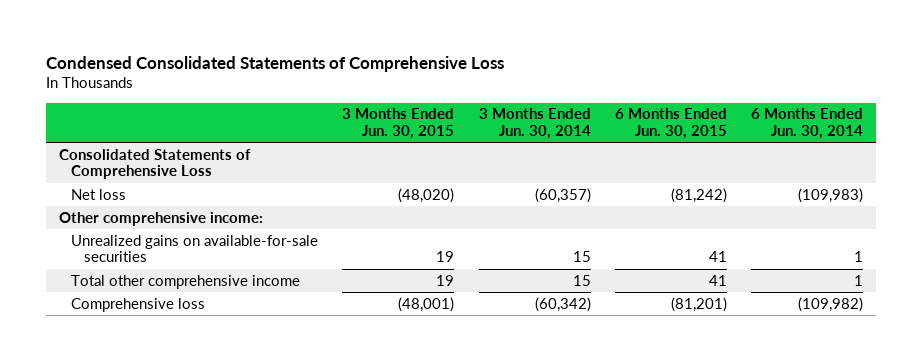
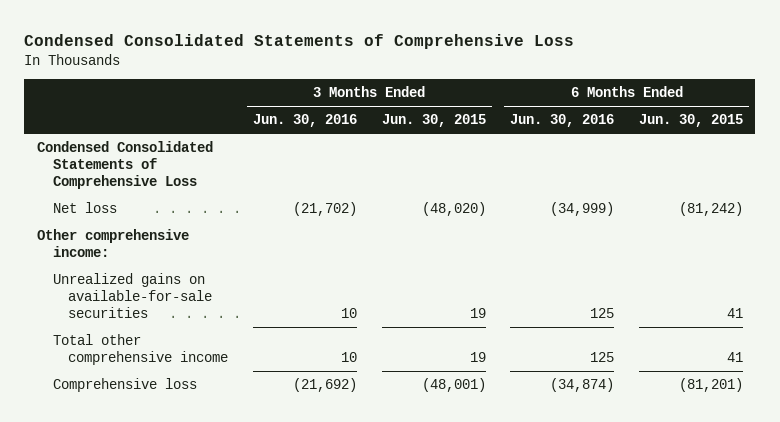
[478,108,591,140] 3 Months Ended Jun. 30, 2014 -> none
[751,108,864,140] 6 Months Ended Jun. 30, 2014 -> none
none -> [253,114,358,128] Jun. 30, 2016
none -> [510,114,615,128] Jun. 30, 2016
[58,148,251,180] Consolidated Statements of Comprehensive Loss -> [36,141,213,189] Condensed Consolidated Statements of Comprehensive Loss

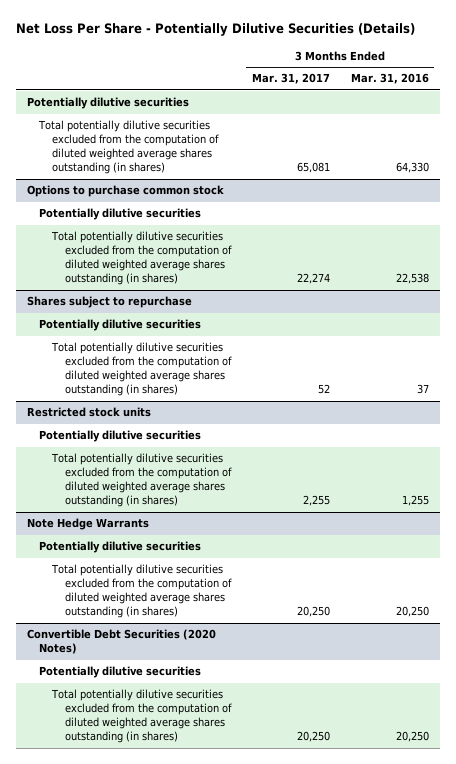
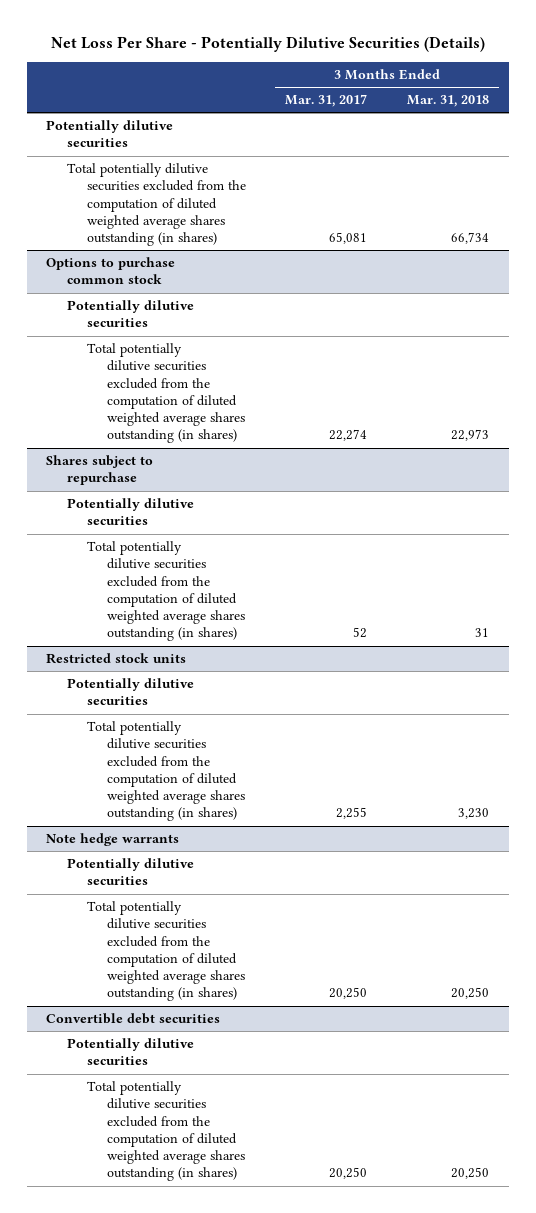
[350,73,429,85] Mar. 31, 2016 -> none
none -> [407,95,490,108] Mar. 31, 2018
[26,518,149,531] Note Hedge Warrants -> [46,833,180,847] Note hedge warrants
[26,629,216,655] Convertible Debt Securities (2020 Notes) -> [46,1013,221,1025] Convertible debt securities

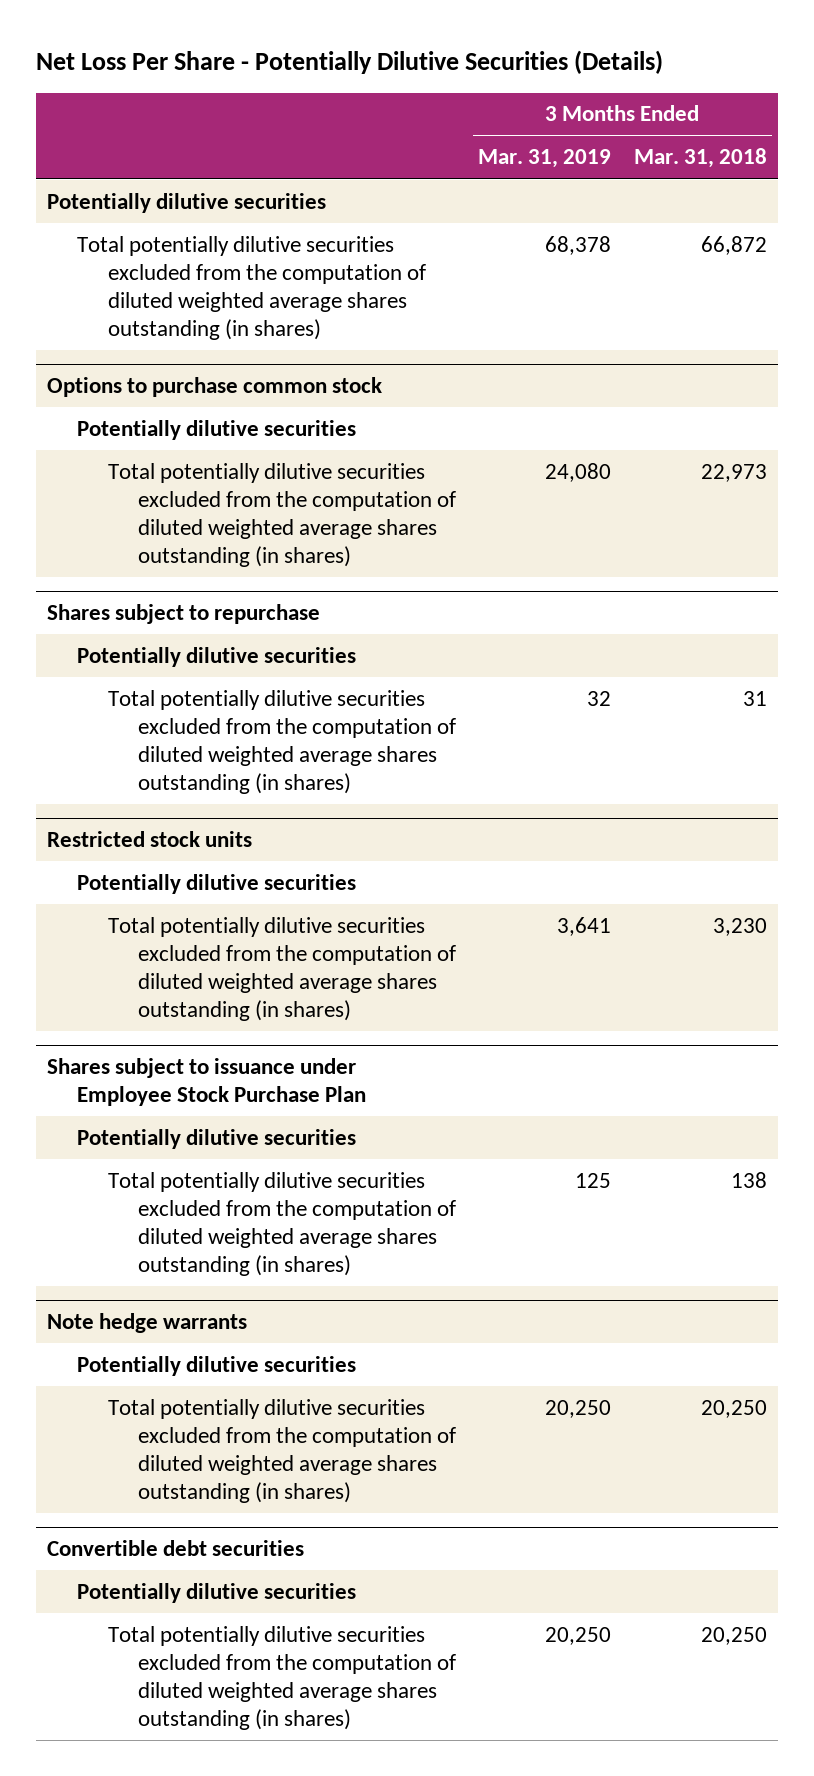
[285,94,368,108] Mar. 31, 2017 -> none
none -> [478,149,612,169] Mar. 31, 2019
[451,232,490,245] 66,734 -> [700,235,767,255] 66,872
none -> [46,1057,367,1106] Shares subject to issuance under Employee Stock Purchase Plan
none -> [77,1128,357,1149] Potentially dilutive securities
none -> [107,1171,456,1276] Total potentially dilutive securities excluded from the computation of diluted weighted average shares outstanding (in shares)

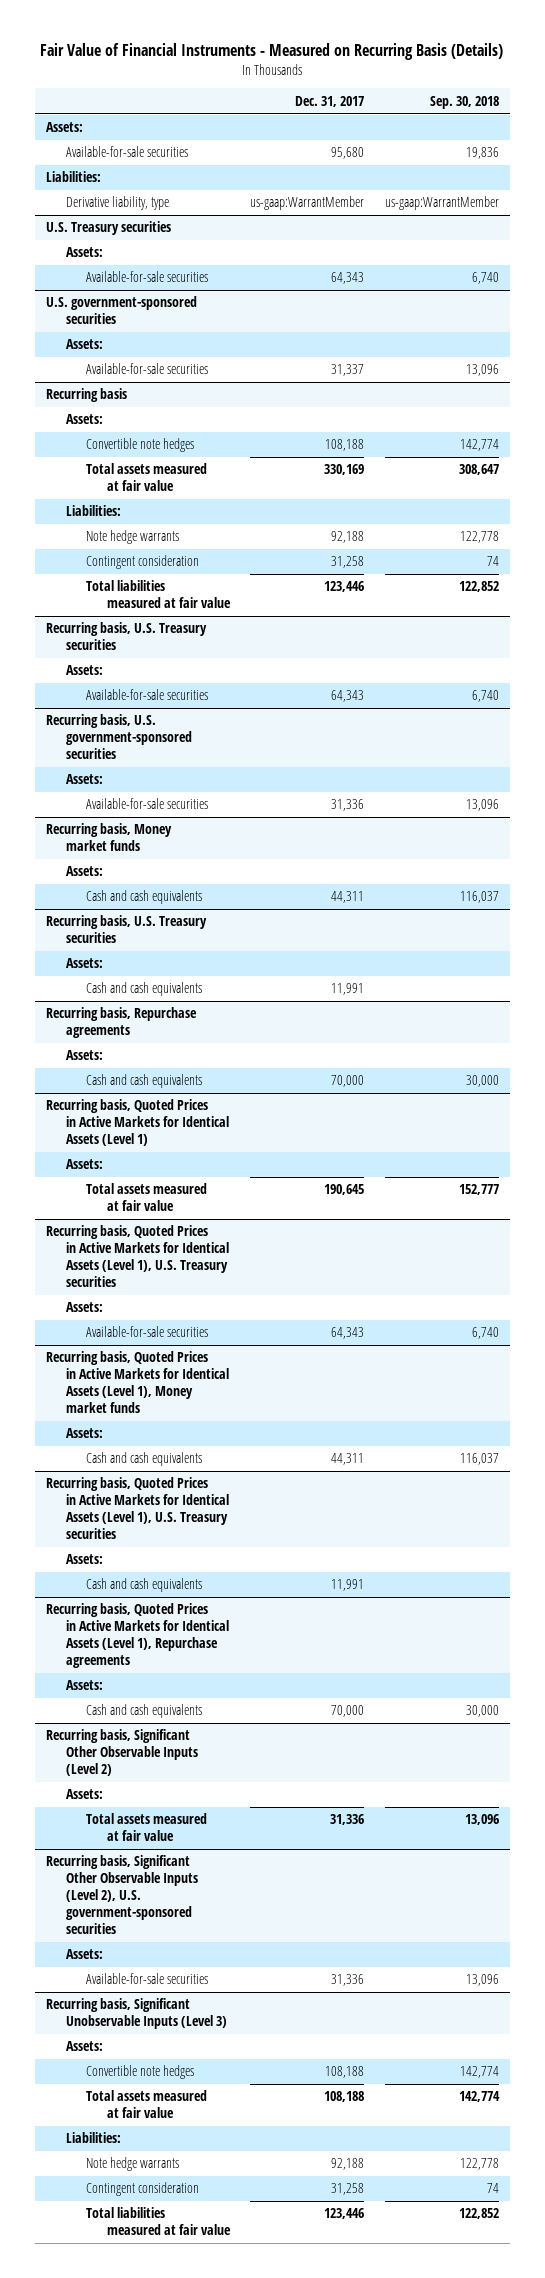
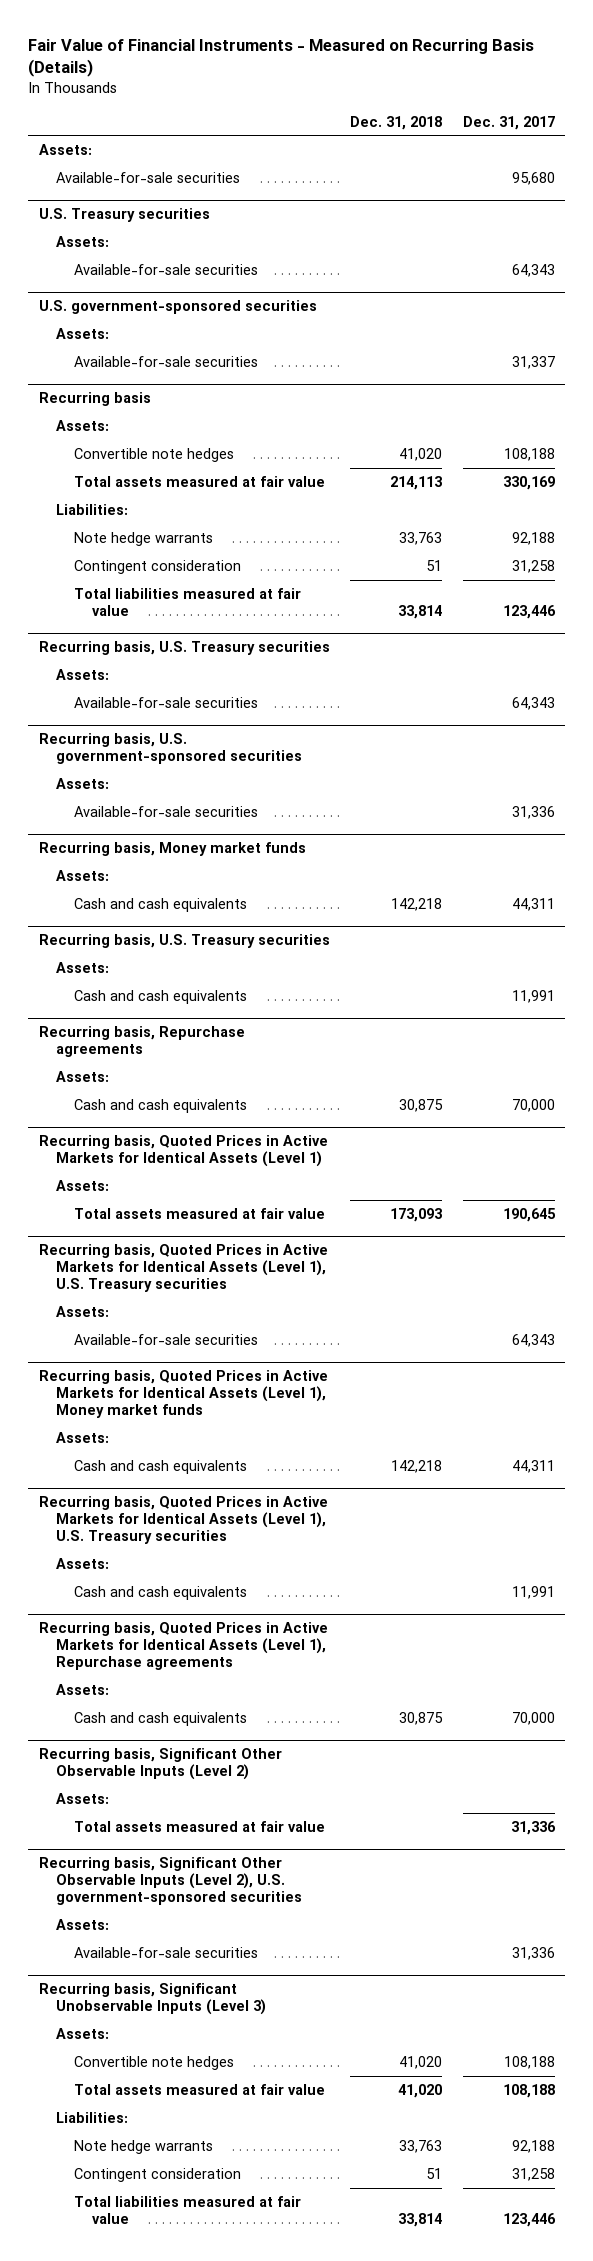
[430,95,500,109] Sep. 30, 2018 -> none
none -> [350,115,443,130] Dec. 31, 2018
[45,171,101,183] Liabilities: -> none
[66,196,170,211] Derivative liability, type -> none

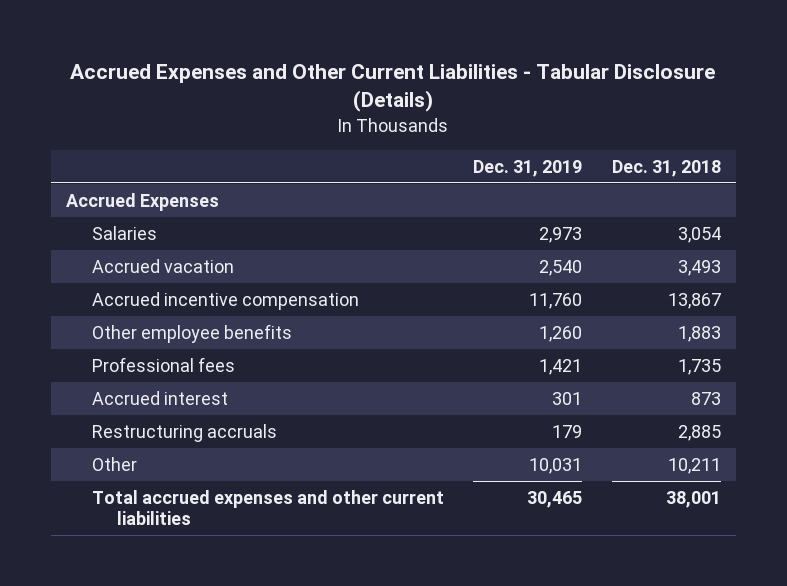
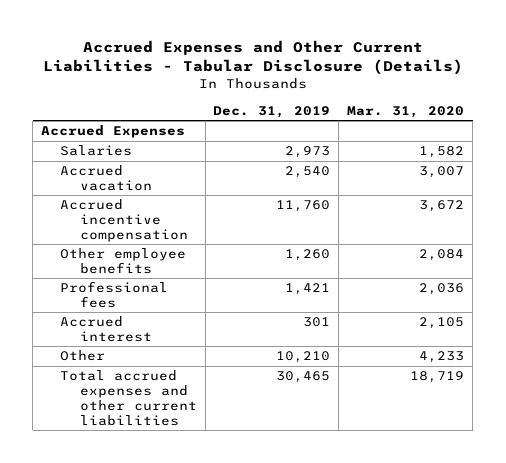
[612,159,722,177] Dec. 31, 2018 -> none
none -> [347,105,465,118] Mar. 31, 2020
[91,423,277,442] Restructuring accruals -> none
[529,457,583,474] 10,031 -> [276,351,331,364] 10,210

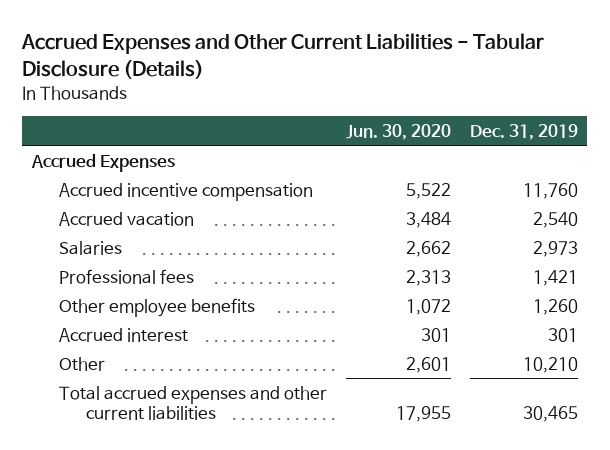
[347,105,465,118] Mar. 31, 2020 -> none
none -> [345,123,451,140] Jun. 30, 2020
[60,165,152,192] Accrued vacation -> [58,211,194,226] Accrued vacation
[60,145,133,157] Salaries -> [58,240,122,255] Salaries
[60,248,187,275] Other employee benefits -> [58,297,255,317] Other employee benefits

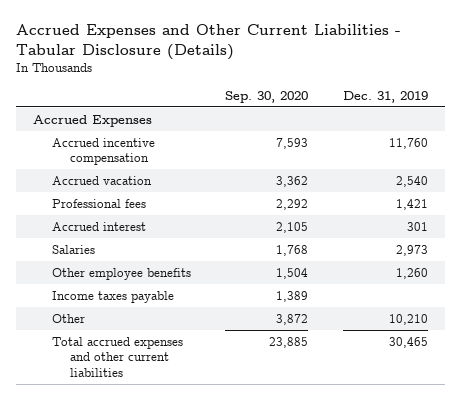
[345,123,451,140] Jun. 30, 2020 -> none
none -> [225,90,309,103] Sep. 30, 2020
[58,240,122,255] Salaries -> [51,244,95,254] Salaries
[58,297,255,317] Other employee benefits -> [51,267,191,280] Other employee benefits
none -> [51,290,174,303] Income taxes payable

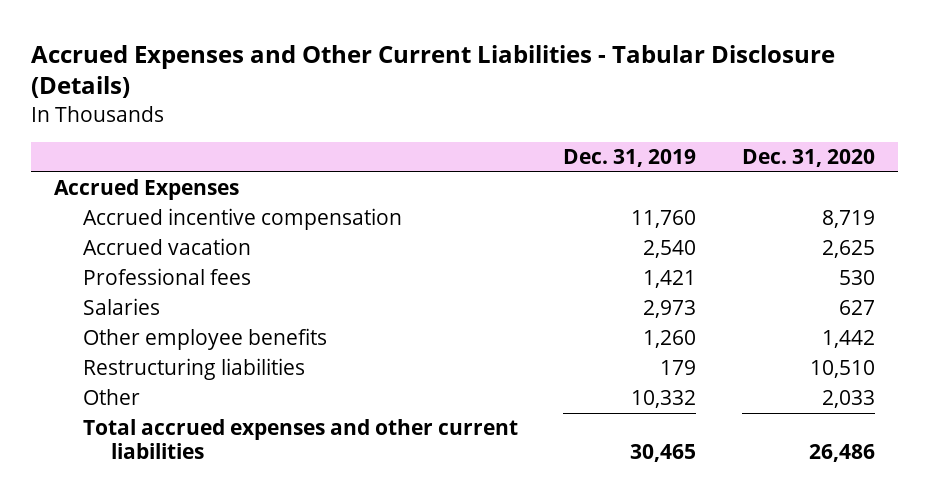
[225,90,309,103] Sep. 30, 2020 -> none
none -> [742,148,876,167] Dec. 31, 2020
[51,221,146,231] Accrued interest -> none
[51,290,174,303] Income taxes payable -> none
none -> [82,358,305,381] Restructuring liabilities
[389,313,429,325] 10,210 -> [631,390,697,409] 10,332

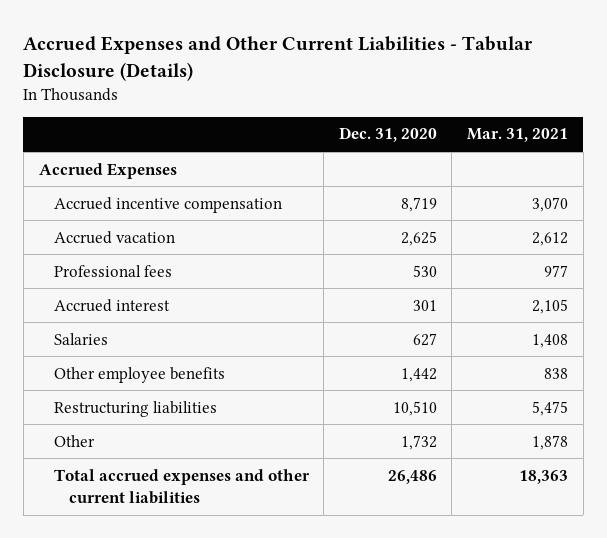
[563,148,697,167] Dec. 31, 2019 -> none
none -> [466,128,568,143] Mar. 31, 2021
none -> [53,298,170,312] Accrued interest
[822,390,876,409] 2,033 -> [400,434,437,450] 1,732

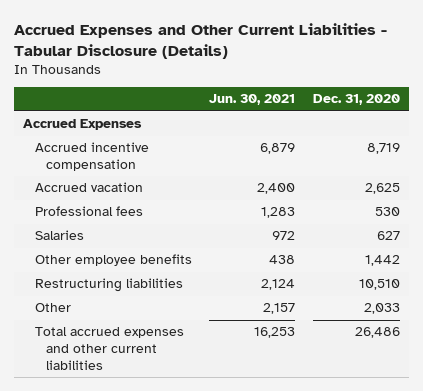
[466,128,568,143] Mar. 31, 2021 -> none
none -> [209,94,296,106] Jun. 30, 2021
[53,298,170,312] Accrued interest -> none
[400,434,437,450] 1,732 -> [363,303,400,315] 2,033

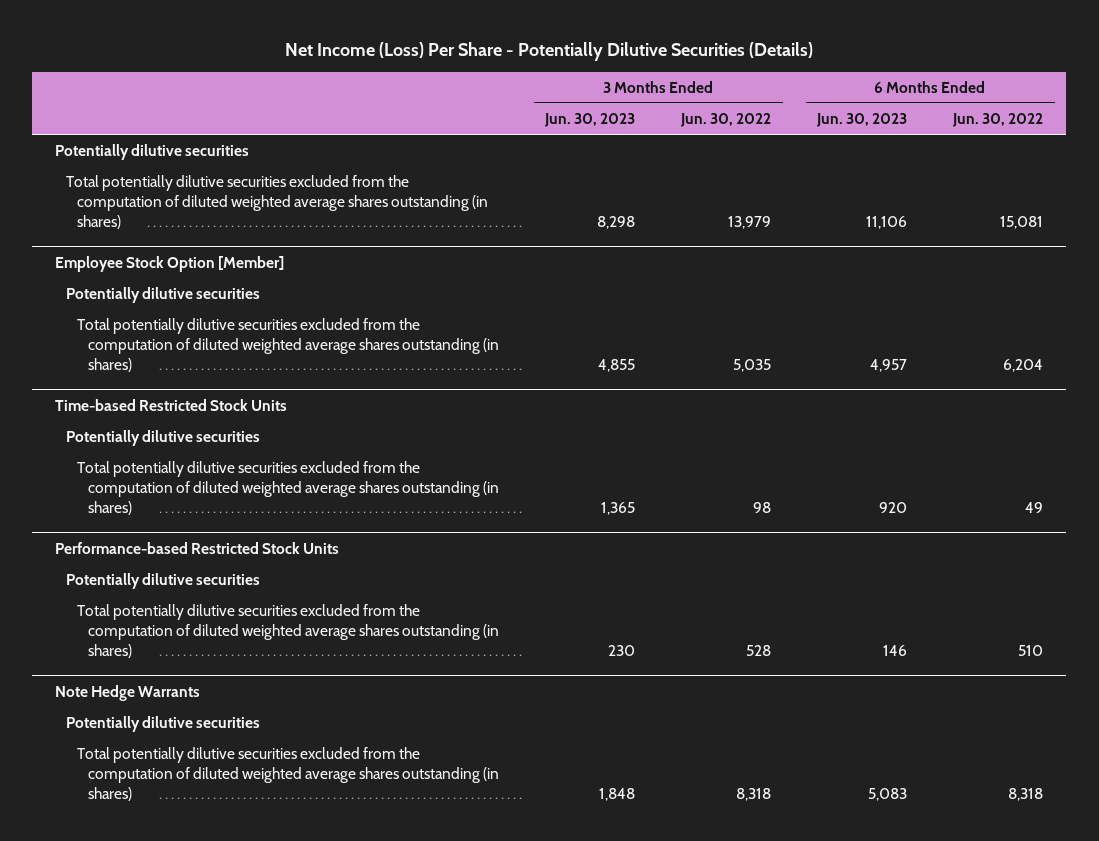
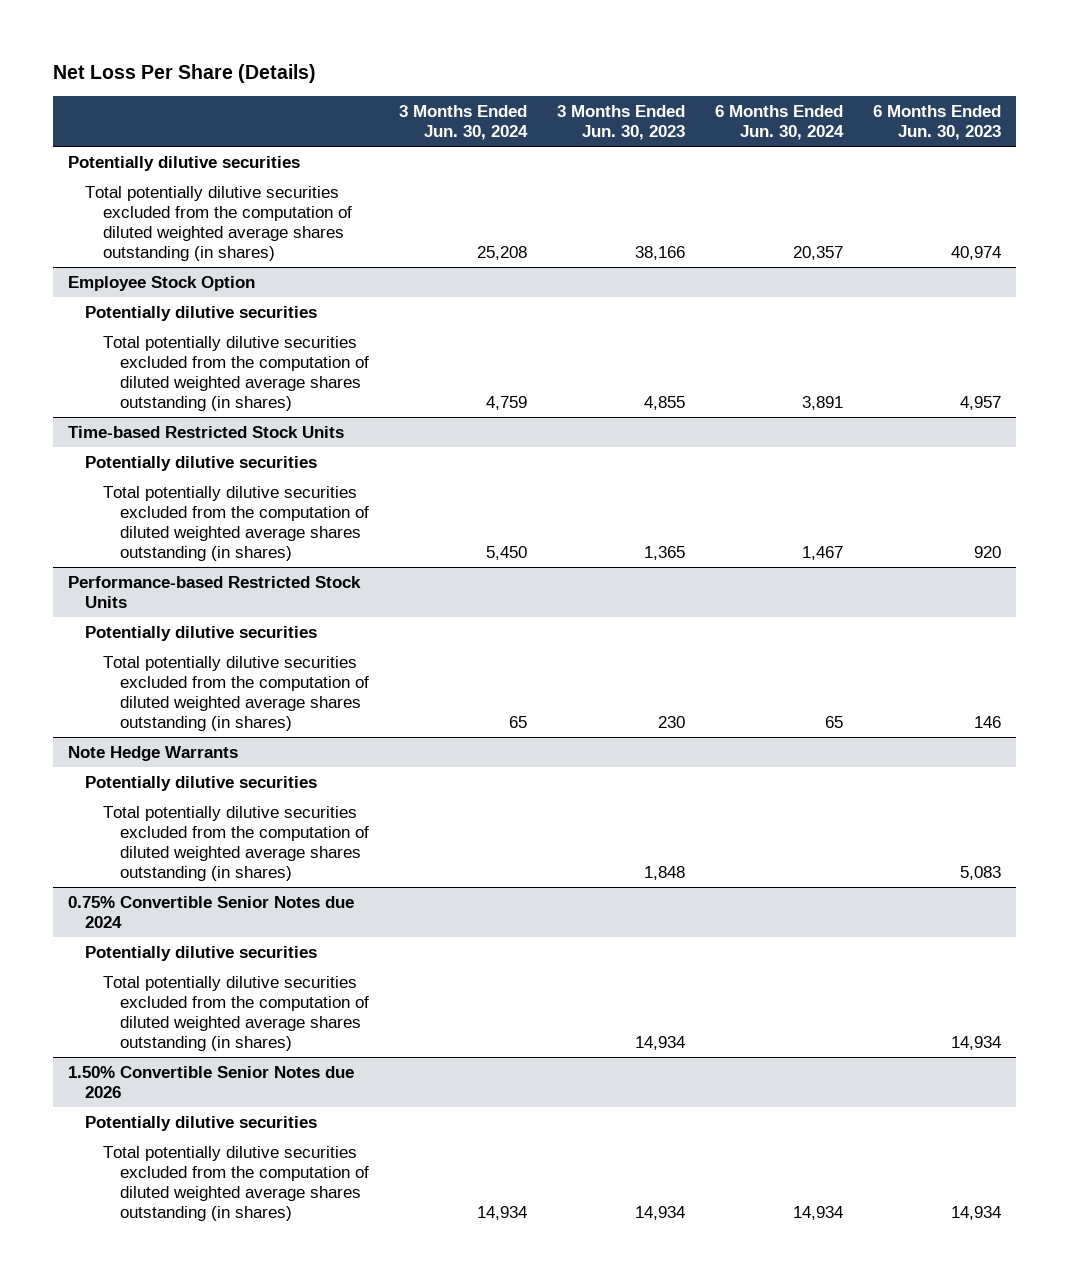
[285,42,814,62] Net Income (Loss) Per Share - Potentially Dilutive Securities (Details) -> [52,63,316,83] Net Loss Per Share (Details)
[680,112,772,127] Jun. 30, 2022 -> none
[952,112,1044,127] Jun. 30, 2022 -> none
none -> [399,104,529,140] 3 Months Ended Jun. 30, 2024
none -> [715,104,845,140] 6 Months Ended Jun. 30, 2024
[597,215,636,229] 8,298 -> [635,245,686,260] 38,166
[866,215,908,229] 11,106 -> [951,245,1002,260] 40,974
[55,255,285,272] Employee Stock Option [Member] -> [67,276,255,292] Employee Stock Option
none -> [67,896,354,928] 0.75% Convertible Senior Notes due 2024
none -> [85,946,318,962] Potentially dilutive securities
none -> [102,976,370,1051] Total potentially dilutive securities excluded from the computation of diluted weighted average shares outstanding (in shares)
none -> [67,1066,354,1098] 1.50% Convertible Senior Notes due 2026
none -> [85,1116,318,1132] Potentially dilutive securities
none -> [102,1146,370,1221] Total potentially dilutive securities excluded from the computation of diluted weighted average shares outstanding (in shares)

